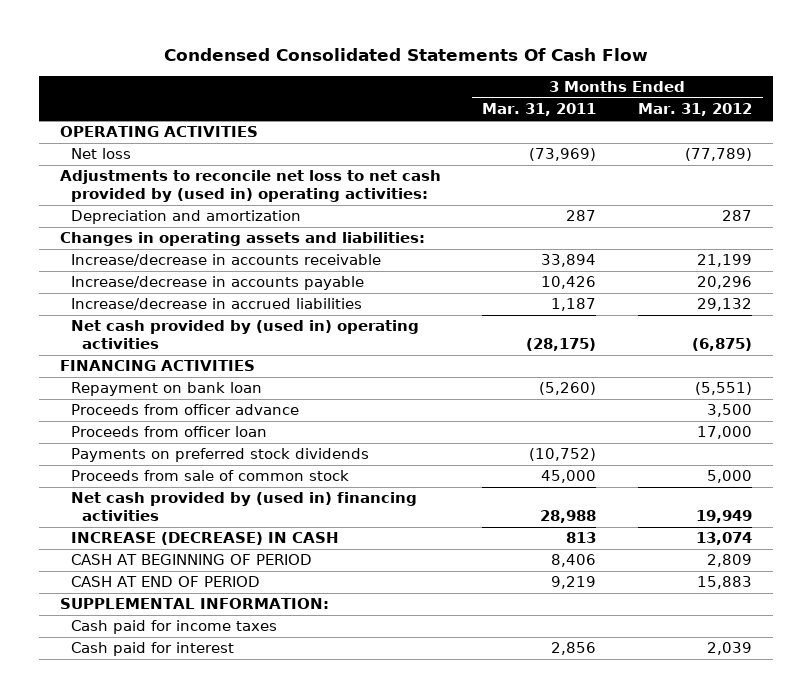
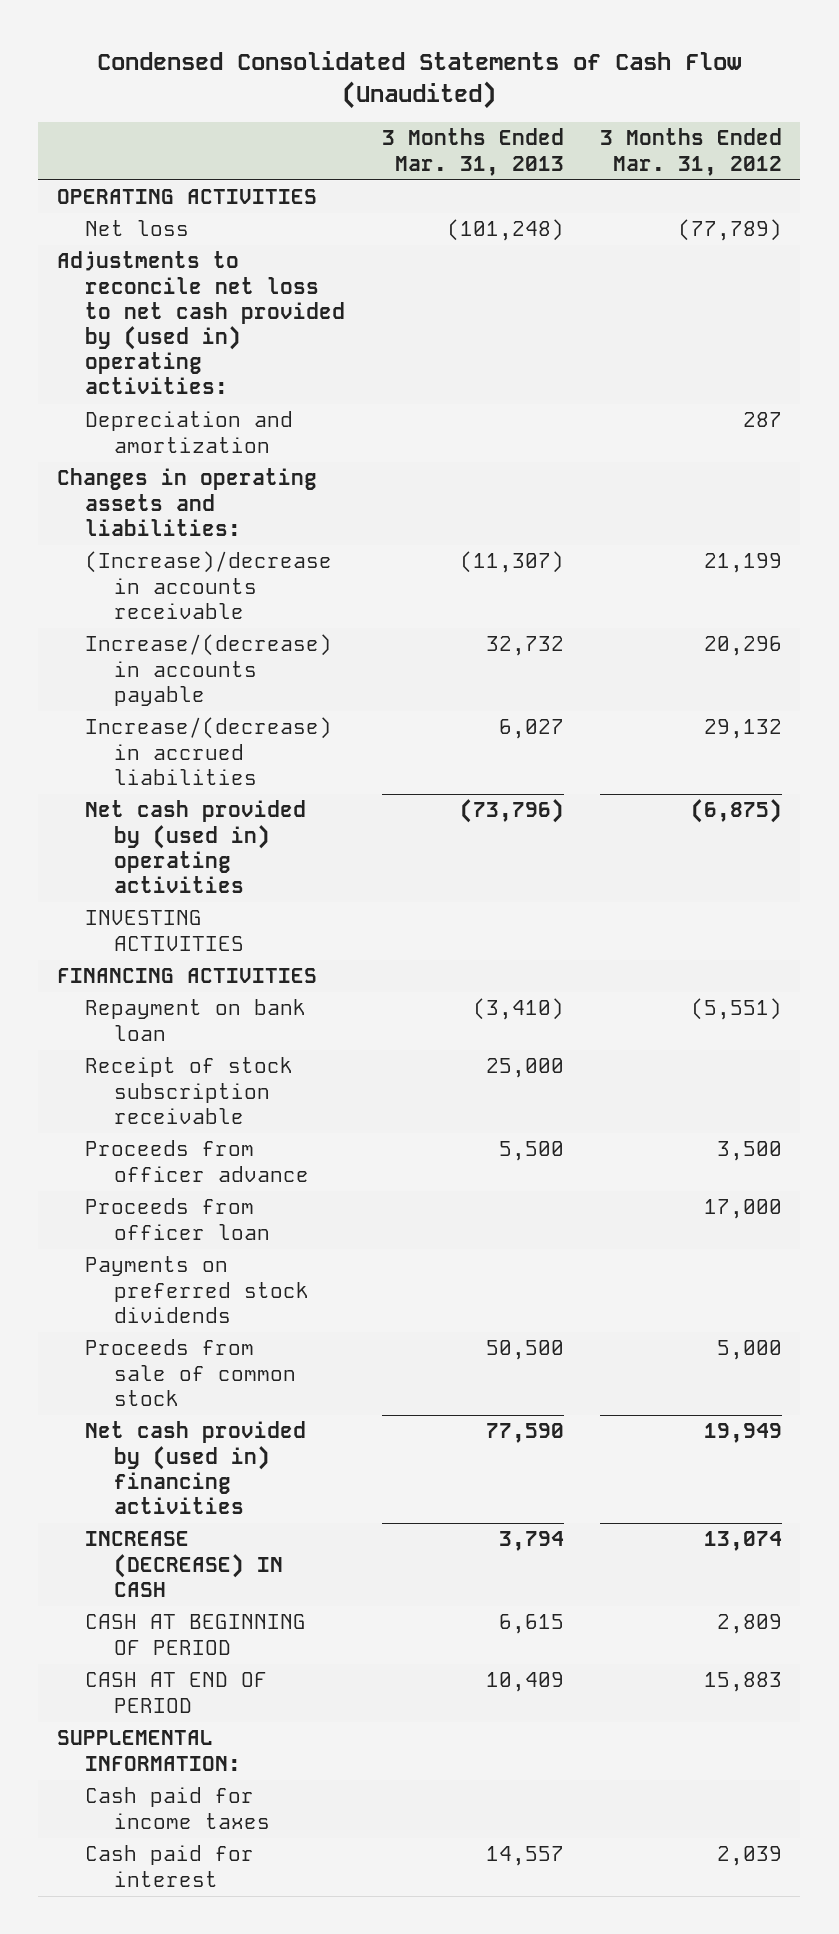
[163,48,648,62] Condensed Consolidated Statements Of Cash Flow -> [97,51,742,109] Condensed Consolidated Statements of Cash Flow (Unaudited)
[482,103,597,117] Mar. 31, 2011 -> none
none -> [381,128,564,176] 3 Months Ended Mar. 31, 2013
[70,254,381,267] Increase/decrease in accounts receivable -> [85,551,333,619] (Increase)/decrease in accounts receivable
[70,276,364,291] Increase/decrease in accounts payable -> [85,634,333,706] Increase/(decrease) in accounts payable
[70,298,362,311] Increase/decrease in accrued liabilities -> [85,717,333,785] Increase/(decrease) in accrued liabilities
none -> [85,910,244,951] INVESTING ACTIVITIES
none -> [85,1057,294,1124] Receipt of stock subscription receivable

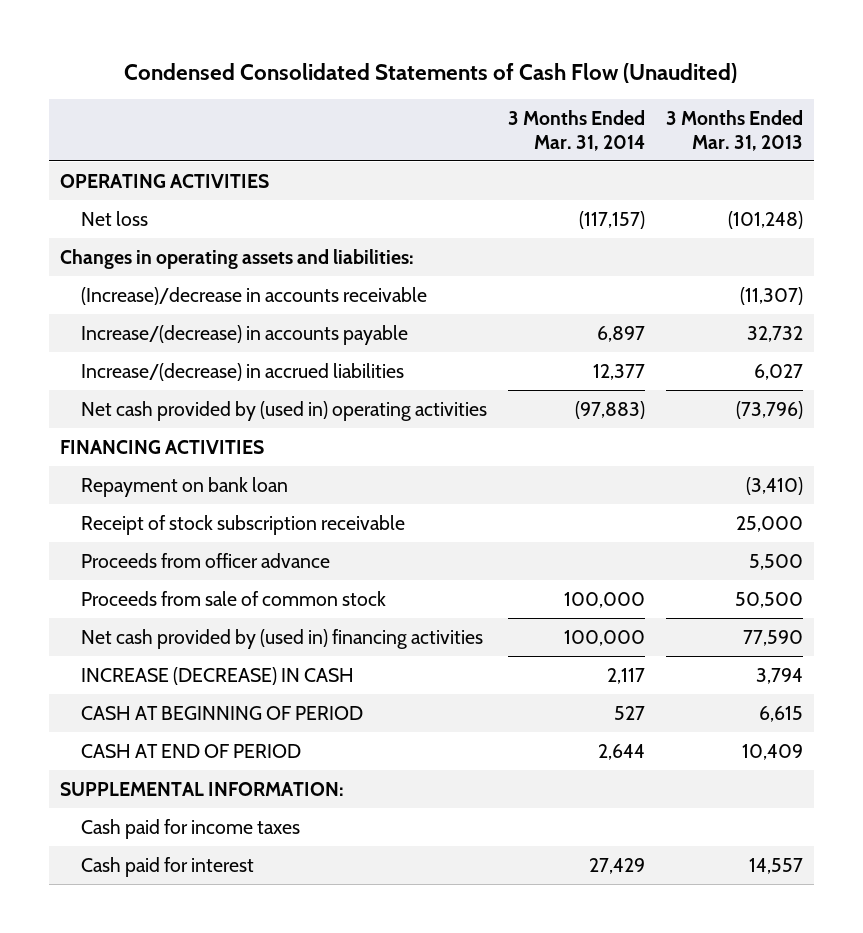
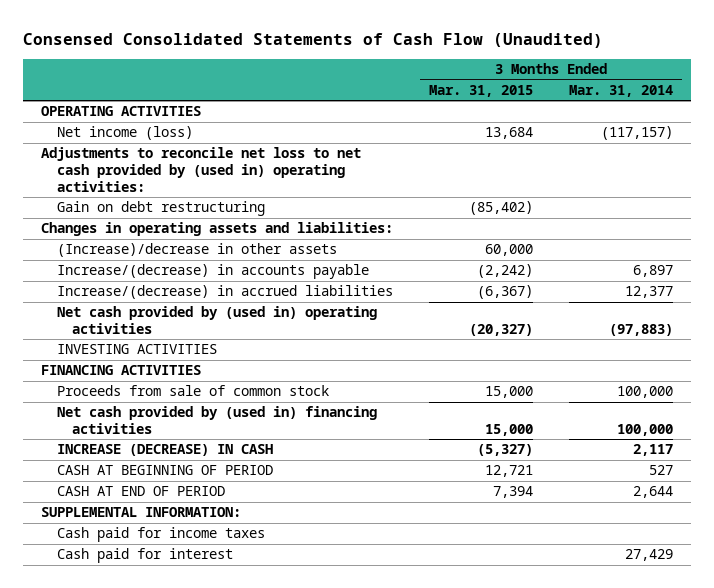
[124,62,738,83] Condensed Consolidated Statements of Cash Flow (Unaudited) -> [23,32,604,48] Consensed Consolidated Statements of Cash Flow (Unaudited)
[665,110,803,151] 3 Months Ended Mar. 31, 2013 -> none
none -> [429,84,534,97] Mar. 31, 2015
[80,210,148,226] Net loss -> [56,126,193,141] Net income (loss)
none -> [41,147,362,192] Adjustments to reconcile net loss to net cash provided by (used in) operating activities:
none -> [56,201,265,217] Gain on debt restructuring
[80,286,427,305] (Increase)/decrease in accounts receivable -> none
none -> [56,243,337,258] (Increase)/decrease in other assets
none -> [56,344,217,355] INVESTING ACTIVITIES
[80,476,288,497] Repayment on bank loan -> none
[80,514,405,535] Receipt of stock subscription receivable -> none
[80,552,330,568] Proceeds from officer advance -> none

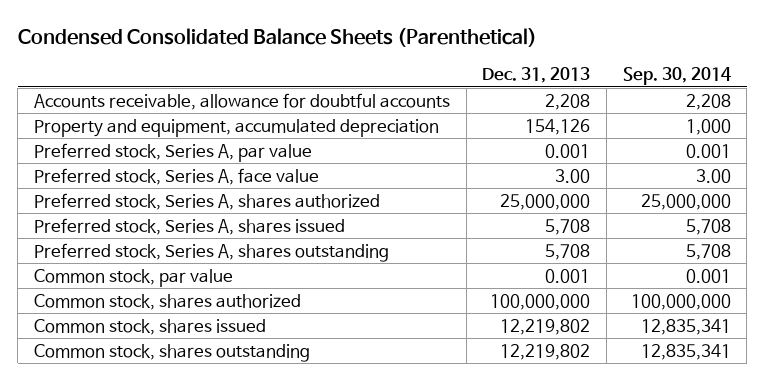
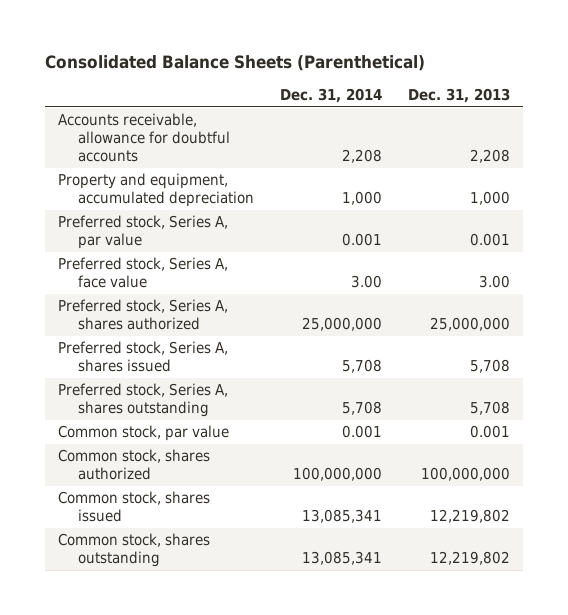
[17,28,537,48] Condensed Consolidated Balance Sheets (Parenthetical) -> [44,55,425,72] Consolidated Balance Sheets (Parenthetical)
[622,67,731,86] Sep. 30, 2014 -> none
none -> [279,88,382,104] Dec. 31, 2014
[525,118,591,135] 154,126 -> [469,191,510,206] 1,000

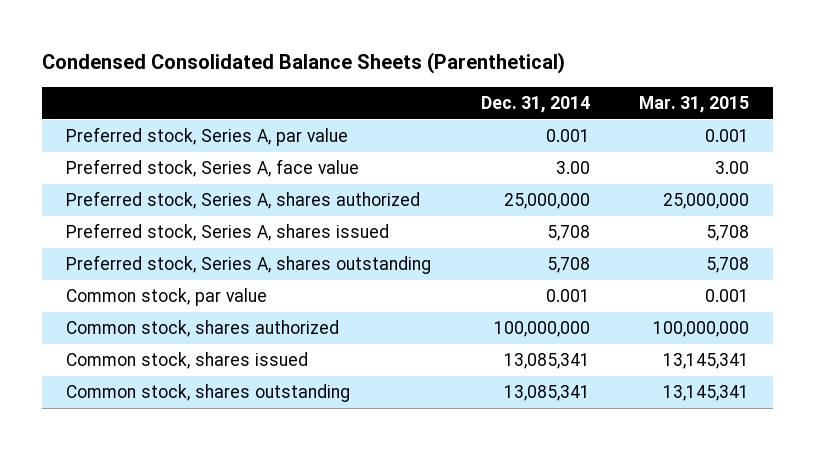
[44,55,425,72] Consolidated Balance Sheets (Parenthetical) -> [41,52,565,75] Condensed Consolidated Balance Sheets (Parenthetical)
[407,88,510,104] Dec. 31, 2013 -> none
none -> [638,96,749,114] Mar. 31, 2015
[57,113,230,163] Accounts receivable, allowance for doubtful accounts -> none
[57,173,254,208] Property and equipment, accumulated depreciation -> none

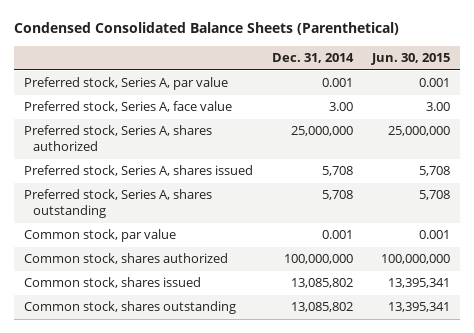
[638,96,749,114] Mar. 31, 2015 -> none
none -> [371,53,451,66] Jun. 30, 2015
[503,353,590,370] 13,085,341 -> [291,278,354,289] 13,085,802
[503,385,590,402] 13,085,341 -> [291,302,354,313] 13,085,802

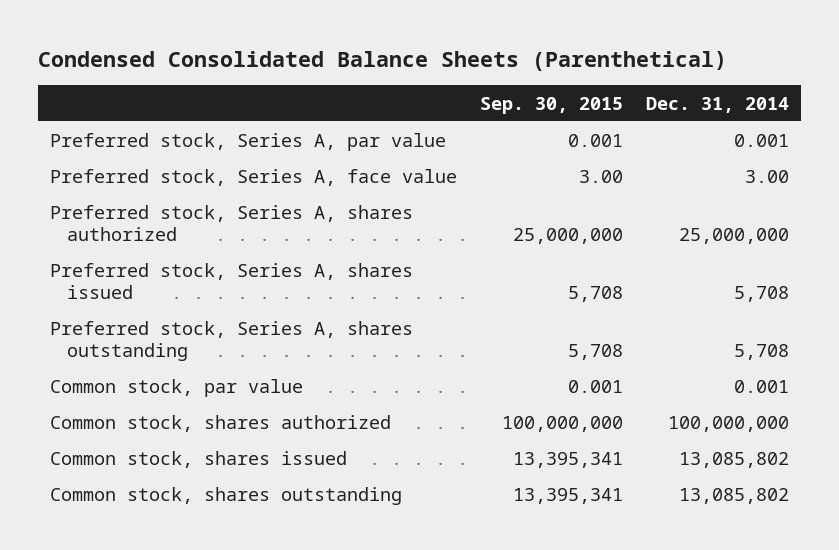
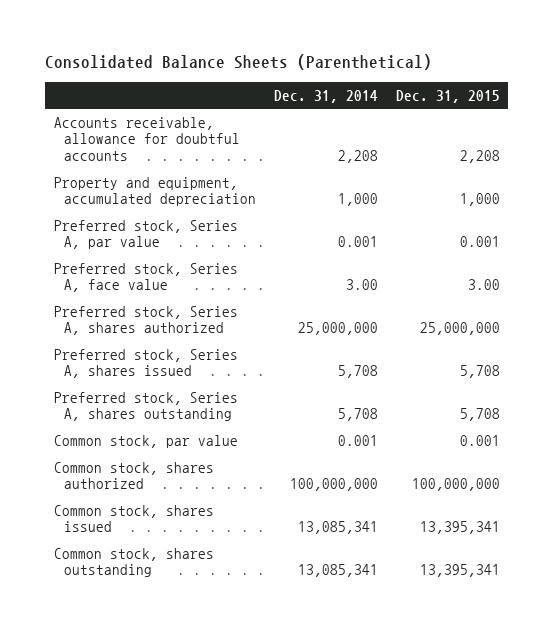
[37,50,727,71] Condensed Consolidated Balance Sheets (Parenthetical) -> [45,54,433,71] Consolidated Balance Sheets (Parenthetical)
[479,96,623,114] Sep. 30, 2015 -> none
none -> [395,89,500,103] Dec. 31, 2015
none -> [54,116,241,161] Accounts receivable, allowance for doubtful accounts
none -> [54,176,257,207] Property and equipment, accumulated depreciation
[679,451,790,468] 13,085,802 -> [297,521,378,535] 13,085,341
[679,487,790,504] 13,085,802 -> [297,564,378,578] 13,085,341

